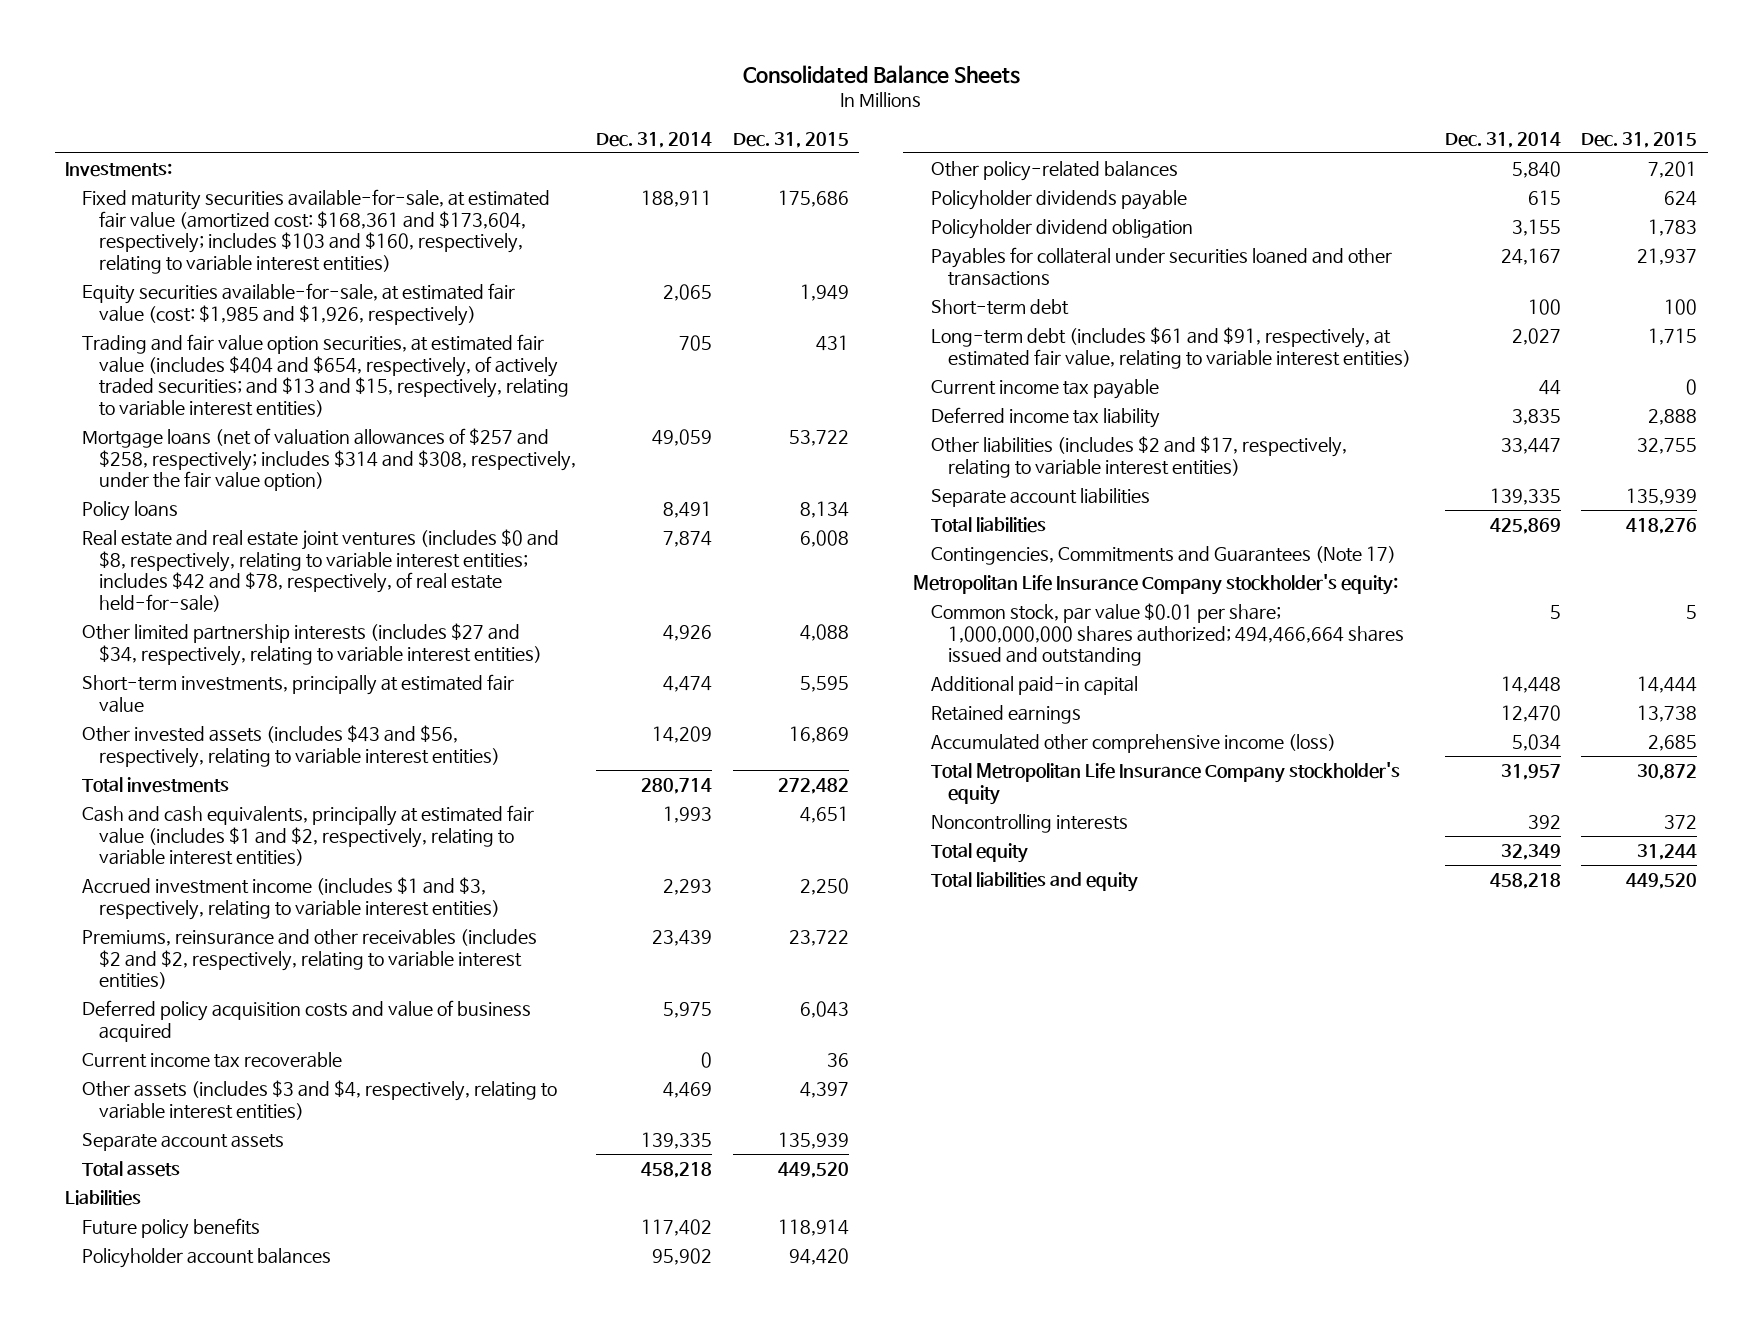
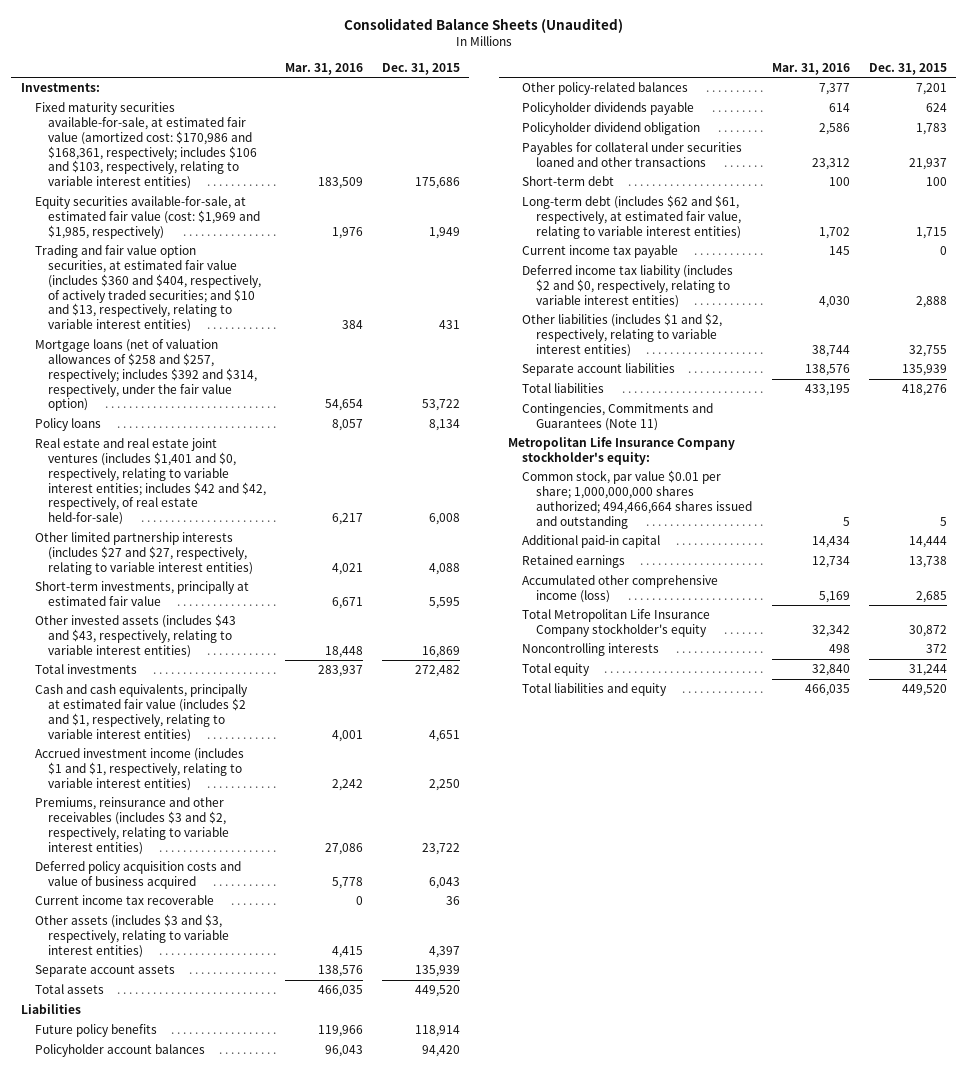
[743,65,1021,85] Consolidated Balance Sheets -> [343,17,623,33] Consolidated Balance Sheets (Unaudited)
[596,131,713,148] Dec. 31, 2014 -> none
none -> [284,62,363,75] Mar. 31, 2016
[81,188,550,274] Fixed maturity securities available-for-sale, at estimated fair value (amortized cost: $168,361 and $173,604, respectively; includes $103 and $160, respectively, relating to variable interest entities) -> [34,102,258,190] Fixed maturity securities available-for-sale, at estimated fair value (amortized cost: $170,986 and $168,361, respectively; includes $106 and $103, respectively, relating to variable interest entities)
[81,282,515,326] Equity securities available-for-sale, at estimated fair value (cost: $1,985 and $1,926, respectively) -> [34,196,261,239] Equity securities available-for-sale, at estimated fair value (cost: $1,969 and $1,985, respectively)
[81,333,570,417] Trading and fair value option securities, at estimated fair value (includes $404 and $654, respectively, of actively traded securities; and $13 and $15, respectively, relating to variable interest entities) -> [34,245,262,333] Trading and fair value option securities, at estimated fair value (includes $360 and $404, respectively, of actively traded securities; and $10 and $13, respectively, relating to variable interest entities)
[81,427,577,492] Mortgage loans (net of valuation allowances of $257 and $258, respectively; includes $314 and $308, respectively, under the fair value option) -> [34,339,258,412] Mortgage loans (net of valuation allowances of $258 and $257, respectively; includes $392 and $314, respectively, under the fair value option)
[81,528,559,612] Real estate and real estate joint ventures (includes $0 and $8, respectively, relating to variable interest entities; includes $42 and $78, respectively, of real estate held-for-sale) -> [34,438,267,526] Real estate and real estate joint ventures (includes $1,401 and $0, respectively, relating to variable interest entities; includes $42 and $42, respectively, of real estate held-for-sale)
[81,622,543,666] Other limited partnership interests (includes $27 and $34, respectively, relating to variable interest entities) -> [34,532,254,575] Other limited partnership interests (includes $27 and $27, respectively, relating to variable interest entities)
[81,724,501,768] Other invested assets (includes $43 and $56, respectively, relating to variable interest entities) -> [34,614,236,658] Other invested assets (includes $43 and $43, respectively, relating to variable interest entities)
[81,804,534,867] Cash and cash equivalents, principally at estimated fair value (includes $1 and $2, respectively, relating to variable interest entities) -> [34,684,248,742] Cash and cash equivalents, principally at estimated fair value (includes $2 and $1, respectively, relating to variable interest entities)
[81,876,501,920] Accrued investment income (includes $1 and $3, respectively, relating to variable interest entities) -> [34,748,244,791] Accrued investment income (includes $1 and $1, respectively, relating to variable interest entities)
[81,928,537,990] Premiums, reinsurance and other receivables (includes $2 and $2, respectively, relating to variable interest entities) -> [34,797,230,855] Premiums, reinsurance and other receivables (includes $3 and $2, respectively, relating to variable interest entities)
[81,1079,557,1120] Other assets (includes $3 and $4, respectively, relating to variable interest entities) -> [34,914,230,958] Other assets (includes $3 and $3, respectively, relating to variable interest entities)
[930,326,1411,369] Long-term debt (includes $61 and $91, respectively, at estimated fair value, relating to variable interest entities) -> [521,195,741,239] Long-term debt (includes $62 and $61, respectively, at estimated fair value, relating to variable interest entities)
[930,406,1160,428] Deferred income tax liability -> [521,265,733,308] Deferred income tax liability (includes $2 and $0, respectively, relating to variable interest entities)
[930,435,1347,478] Other liabilities (includes $2 and $17, respectively, relating to variable interest entities) -> [521,313,722,357] Other liabilities (includes $1 and $2, respectively, relating to variable interest entities)
[930,545,1396,565] Contingencies, Commitments and Guarantees (Note 17) -> [521,403,713,431] Contingencies, Commitments and Guarantees (Note 11)

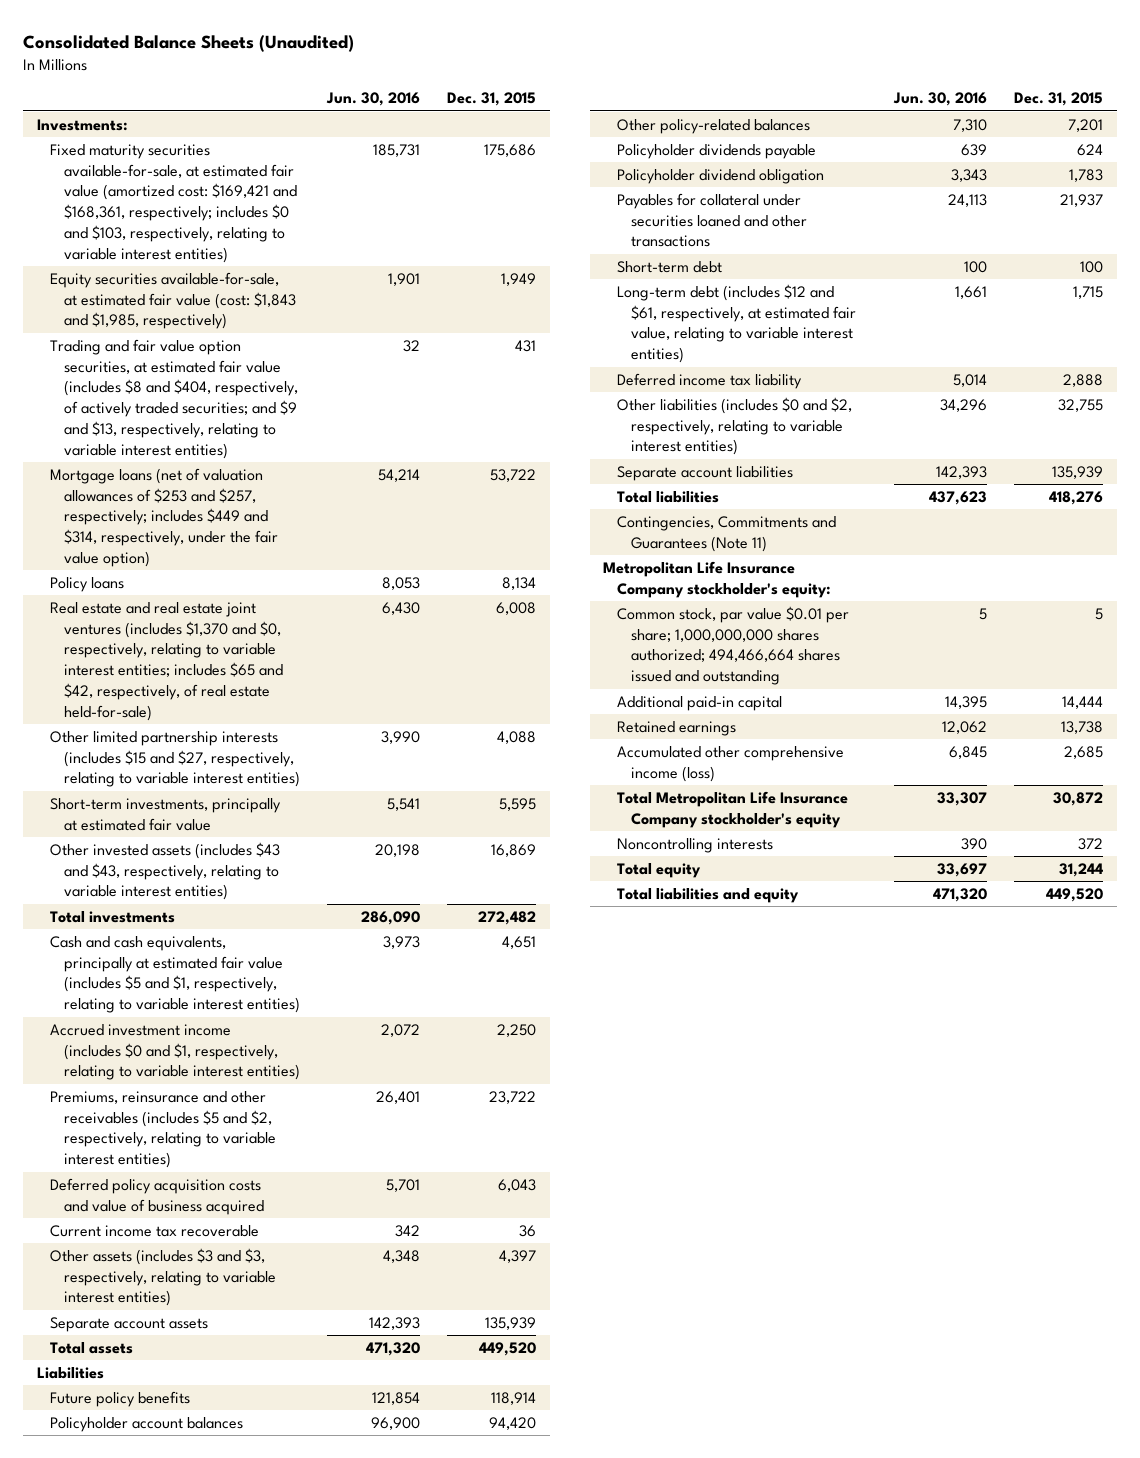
[284,62,363,75] Mar. 31, 2016 -> none
none -> [326,92,421,107] Jun. 30, 2016
[34,102,258,190] Fixed maturity securities available-for-sale, at estimated fair value (amortized cost: $170,986 and $168,361, respectively; includes $106 and $103, respectively, relating to variable interest entities) -> [50,143,297,263] Fixed maturity securities available-for-sale, at estimated fair value (amortized cost: $169,421 and $168,361, respectively; includes $0 and $103, respectively, relating to variable interest entities)
[34,196,261,239] Equity securities available-for-sale, at estimated fair value (cost: $1,969 and $1,985, respectively) -> [50,271,296,330] Equity securities available-for-sale, at estimated fair value (cost: $1,843 and $1,985, respectively)
[34,245,262,333] Trading and fair value option securities, at estimated fair value (includes $360 and $404, respectively, of actively traded securities; and $10 and $13, respectively, relating to variable interest entities) -> [50,338,298,459] Trading and fair value option securities, at estimated fair value (includes $8 and $404, respectively, of actively traded securities; and $9 and $13, respectively, relating to variable interest entities)
[34,339,258,412] Mortgage loans (net of valuation allowances of $258 and $257, respectively; includes $392 and $314, respectively, under the fair value option) -> [50,467,278,567] Mortgage loans (net of valuation allowances of $253 and $257, respectively; includes $449 and $314, respectively, under the fair value option)
[34,438,267,526] Real estate and real estate joint ventures (includes $1,401 and $0, respectively, relating to variable interest entities; includes $42 and $42, respectively, of real estate held-for-sale) -> [50,601,283,721] Real estate and real estate joint ventures (includes $1,370 and $0, respectively, relating to variable interest entities; includes $65 and $42, respectively, of real estate held-for-sale)
[34,532,254,575] Other limited partnership interests (includes $27 and $27, respectively, relating to variable interest entities) -> [50,730,300,788] Other limited partnership interests (includes $15 and $27, respectively, relating to variable interest entities)
[34,684,248,742] Cash and cash equivalents, principally at estimated fair value (includes $2 and $1, respectively, relating to variable interest entities) -> [50,935,300,1014] Cash and cash equivalents, principally at estimated fair value (includes $5 and $1, respectively, relating to variable interest entities)
[34,748,244,791] Accrued investment income (includes $1 and $1, respectively, relating to variable interest entities) -> [50,1023,300,1081] Accrued investment income (includes $0 and $1, respectively, relating to variable interest entities)
[34,797,230,855] Premiums, reinsurance and other receivables (includes $3 and $2, respectively, relating to variable interest entities) -> [50,1090,276,1169] Premiums, reinsurance and other receivables (includes $5 and $2, respectively, relating to variable interest entities)
[521,245,678,259] Current income tax payable -> none
[521,195,741,239] Long-term debt (includes $62 and $61, respectively, at estimated fair value, relating to variable interest entities) -> [617,283,856,364] Long-term debt (includes $12 and $61, respectively, at estimated fair value, relating to variable interest entities)
[521,265,733,308] Deferred income tax liability (includes $2 and $0, respectively, relating to variable interest entities) -> [617,372,803,389] Deferred income tax liability
[521,313,722,357] Other liabilities (includes $1 and $2, respectively, relating to variable interest entities) -> [617,396,853,456] Other liabilities (includes $0 and $2, respectively, relating to variable interest entities)

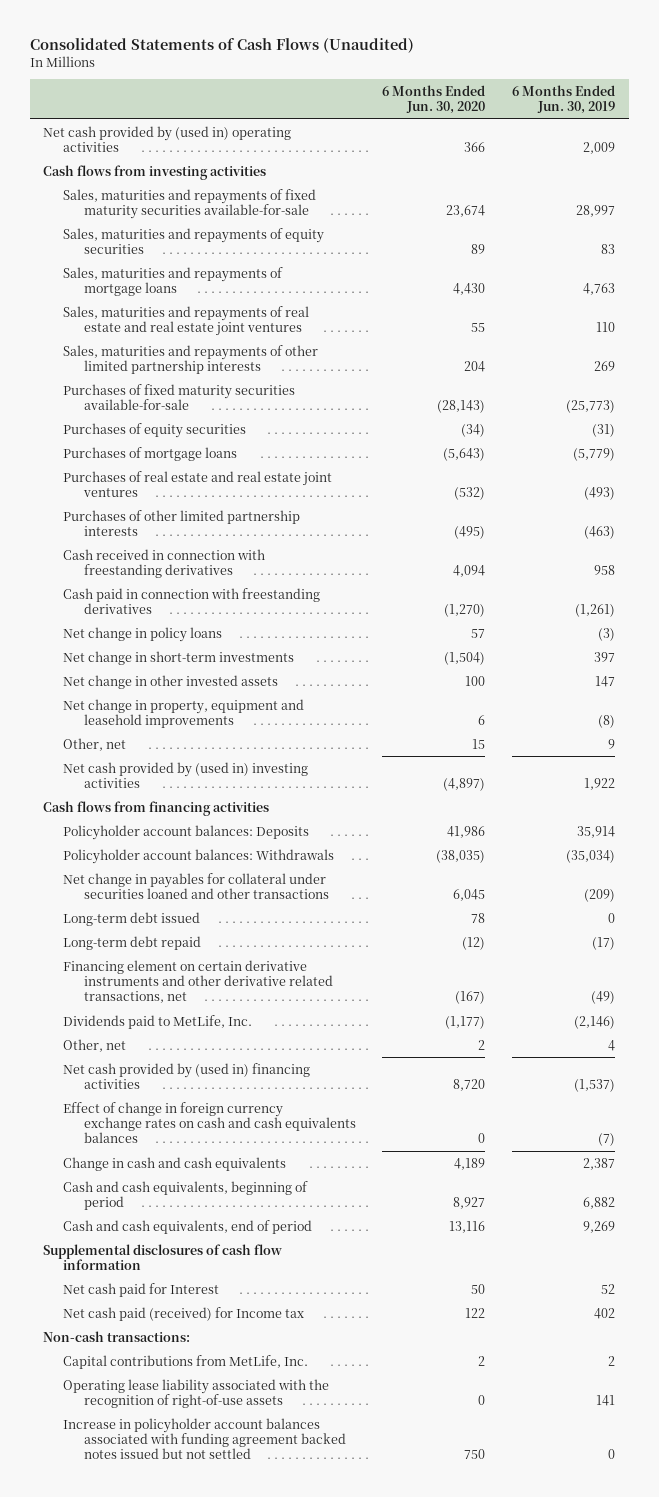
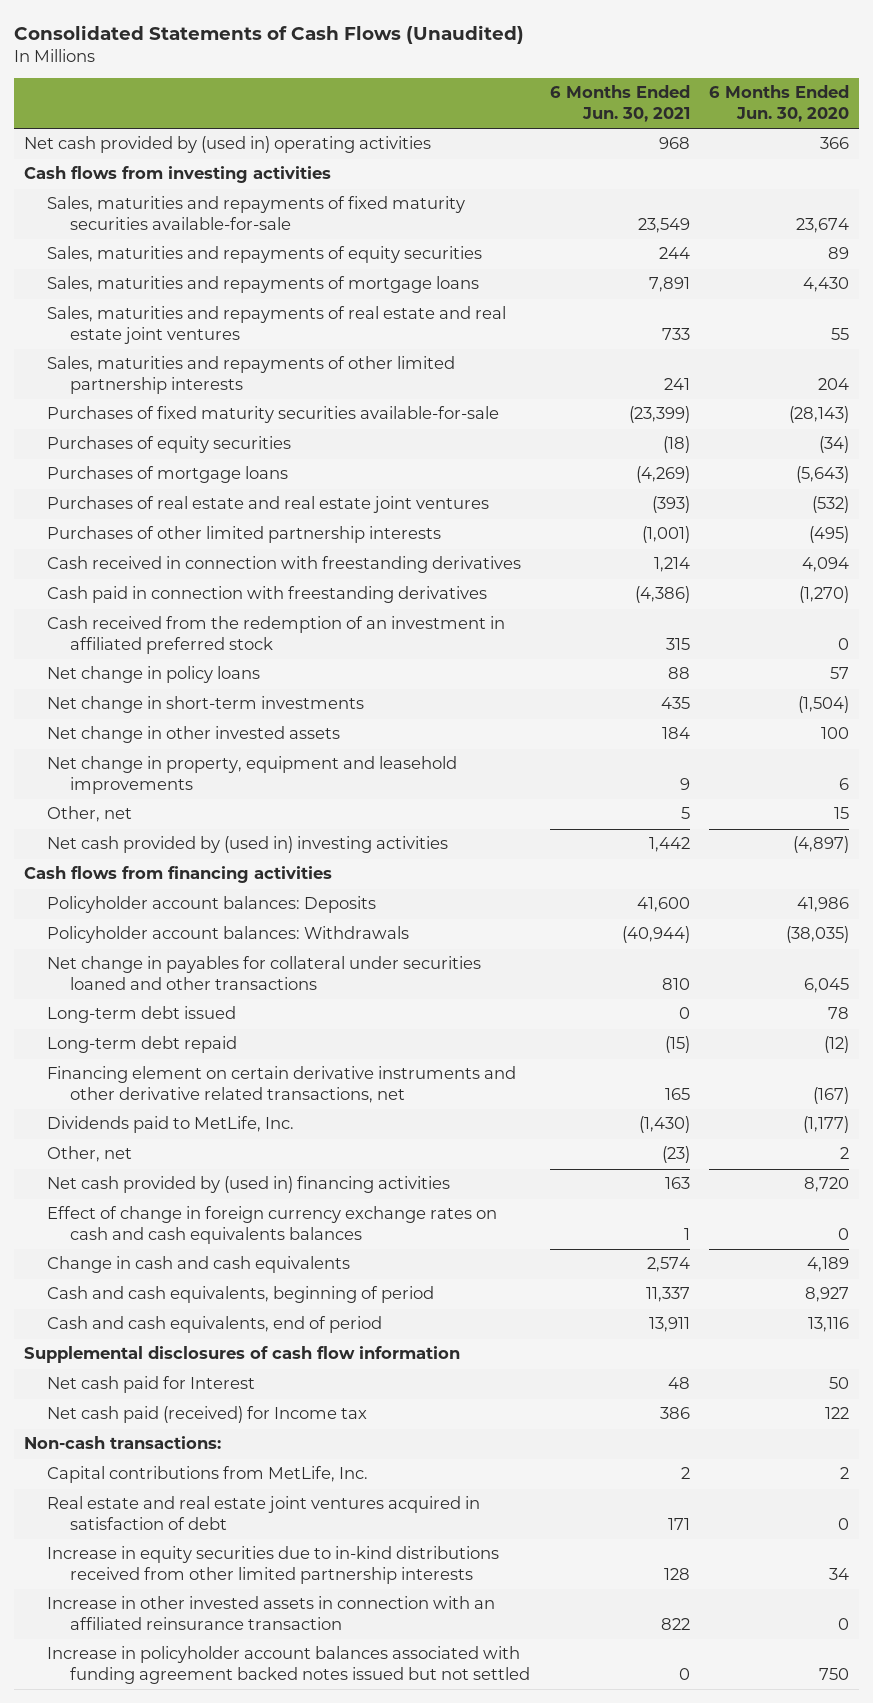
[512,84,616,115] 6 Months Ended Jun. 30, 2019 -> none
none -> [549,85,690,123] 6 Months Ended Jun. 30, 2021
none -> [47,616,506,655] Cash received from the redemption of an investment in affiliated preferred stock
[63,1378,330,1408] Operating lease liability associated with the recognition of right-of-use assets -> none
none -> [47,1496,481,1531] Real estate and real estate joint ventures acquired in satisfaction of debt
none -> [47,1546,500,1585] Increase in equity securities due to in-kind distributions received from other limited partnership interests
none -> [47,1596,496,1631] Increase in other invested assets in connection with an affiliated reinsurance transaction

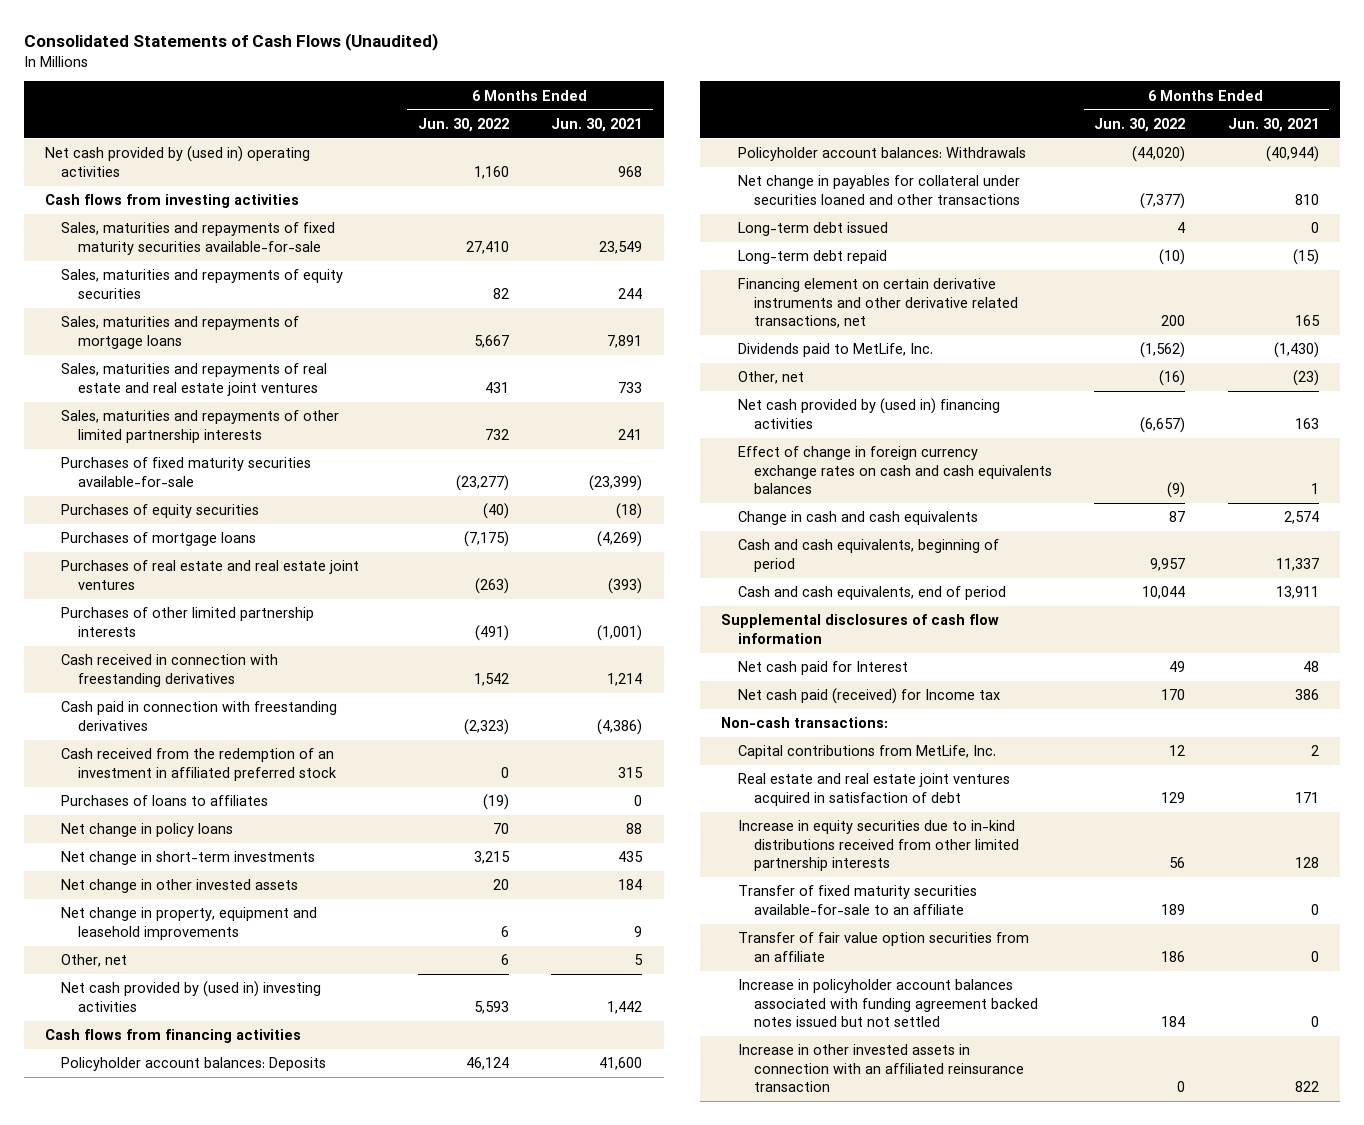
[709,85,850,123] 6 Months Ended Jun. 30, 2020 -> none
none -> [417,117,509,132] Jun. 30, 2022
none -> [61,795,269,807] Purchases of loans to affiliates
none -> [737,885,977,915] Transfer of fixed maturity securities available-for-sale to an affiliate
none -> [737,932,1029,962] Transfer of fair value option securities from an affiliate
[47,1596,496,1631] Increase in other invested assets in connection with an affiliated reinsurance transaction -> [737,1044,1024,1092] Increase in other invested assets in connection with an affiliated reinsurance transaction

